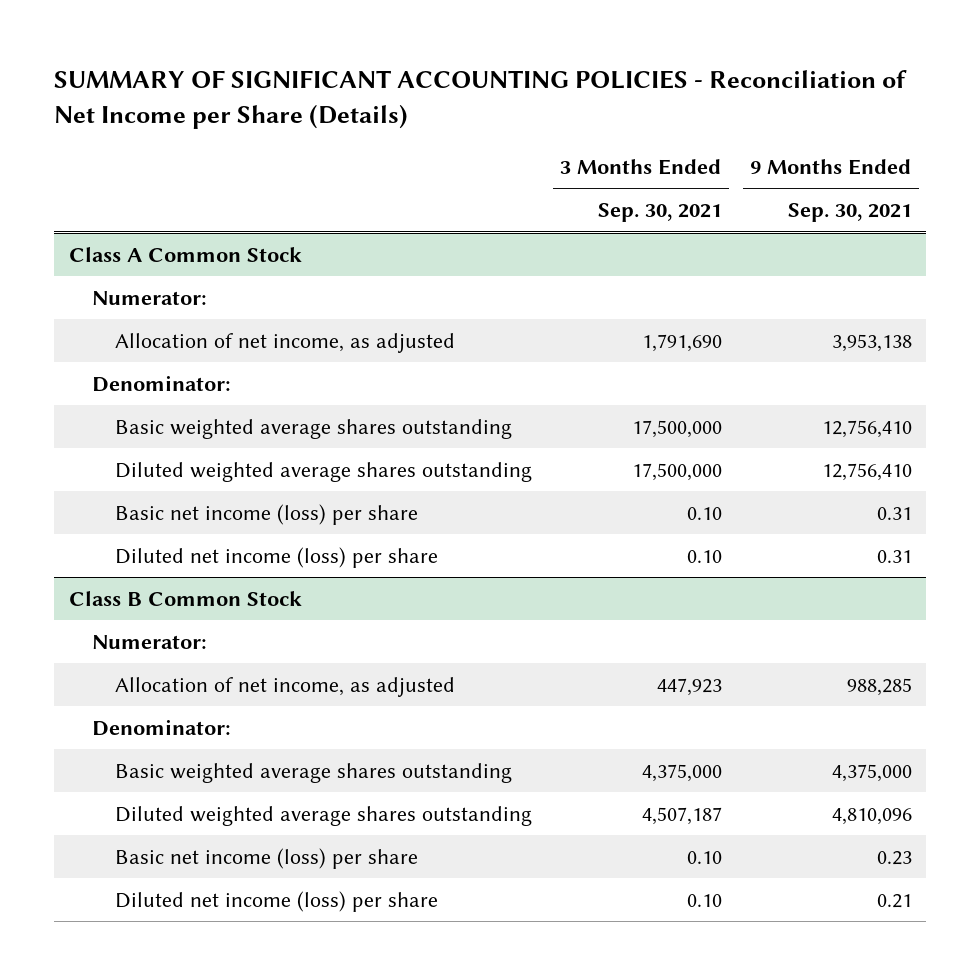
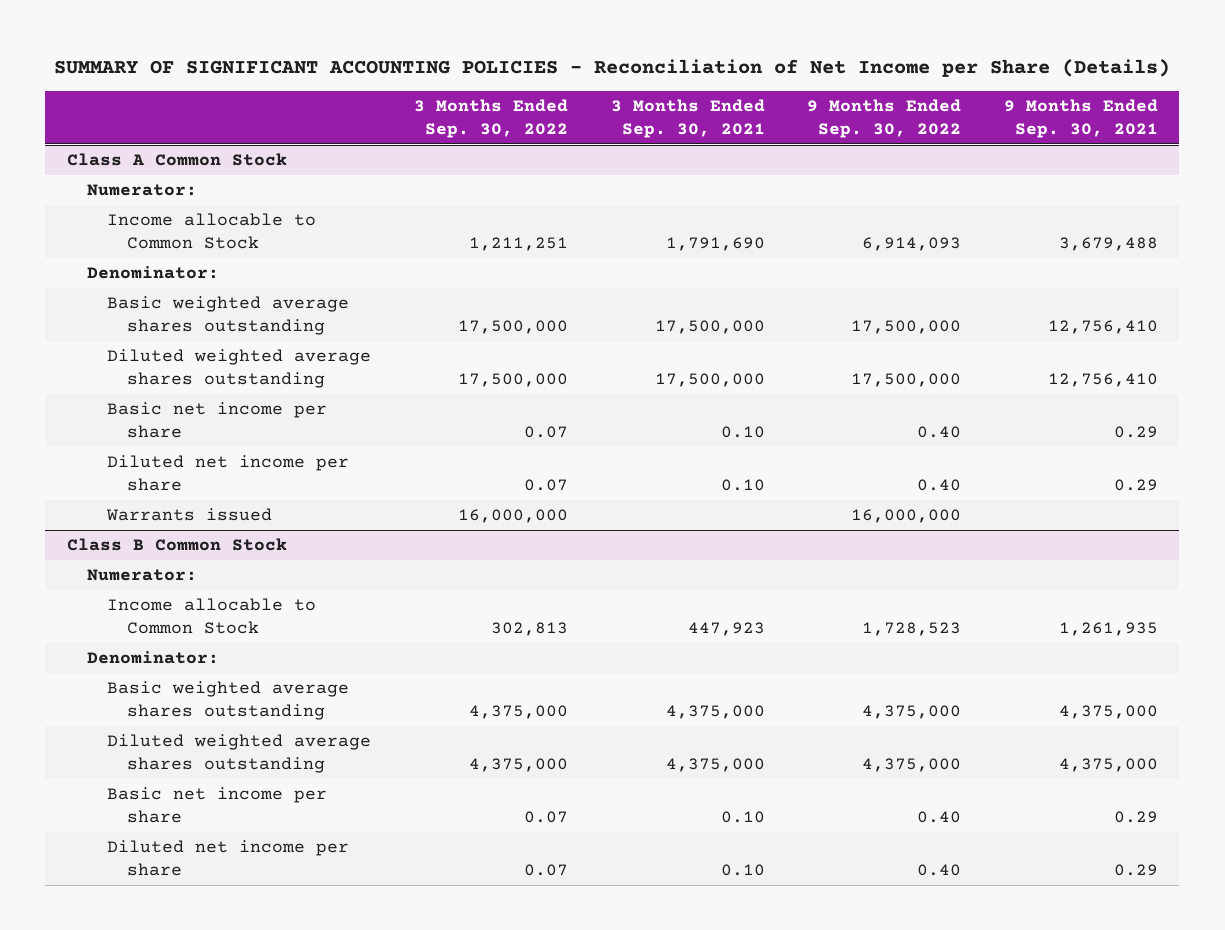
none -> [413,99,568,138] 3 Months Ended Sep. 30, 2022
none -> [807,99,962,138] 9 Months Ended Sep. 30, 2022
[114,332,455,353] Allocation of net income, as adjusted -> none
none -> [107,213,317,249] Income allocable to Common Stock
[114,503,418,525] Basic net income (loss) per share -> [107,402,328,438] Basic net income per share
[876,506,912,520] 0.31 -> [1113,425,1158,438] 0.29
[114,546,438,568] Diluted net income (loss) per share -> [107,455,350,491] Diluted net income per share
[876,549,912,563] 0.31 -> [1113,478,1158,491] 0.29
none -> [106,508,273,522] Warrants issued
[114,676,455,697] Allocation of net income, as adjusted -> none
none -> [107,598,317,634] Income allocable to Common Stock
[641,806,722,825] 4,507,187 -> [665,757,765,772] 4,375,000
[831,807,912,825] 4,810,096 -> [1058,757,1158,772] 4,375,000
[114,847,418,869] Basic net income (loss) per share -> [107,787,328,823] Basic net income per share
[876,850,912,865] 0.23 -> [1113,810,1158,823] 0.29
[114,890,438,912] Diluted net income (loss) per share -> [107,840,350,876] Diluted net income per share
[876,893,912,908] 0.21 -> [1113,863,1158,876] 0.29

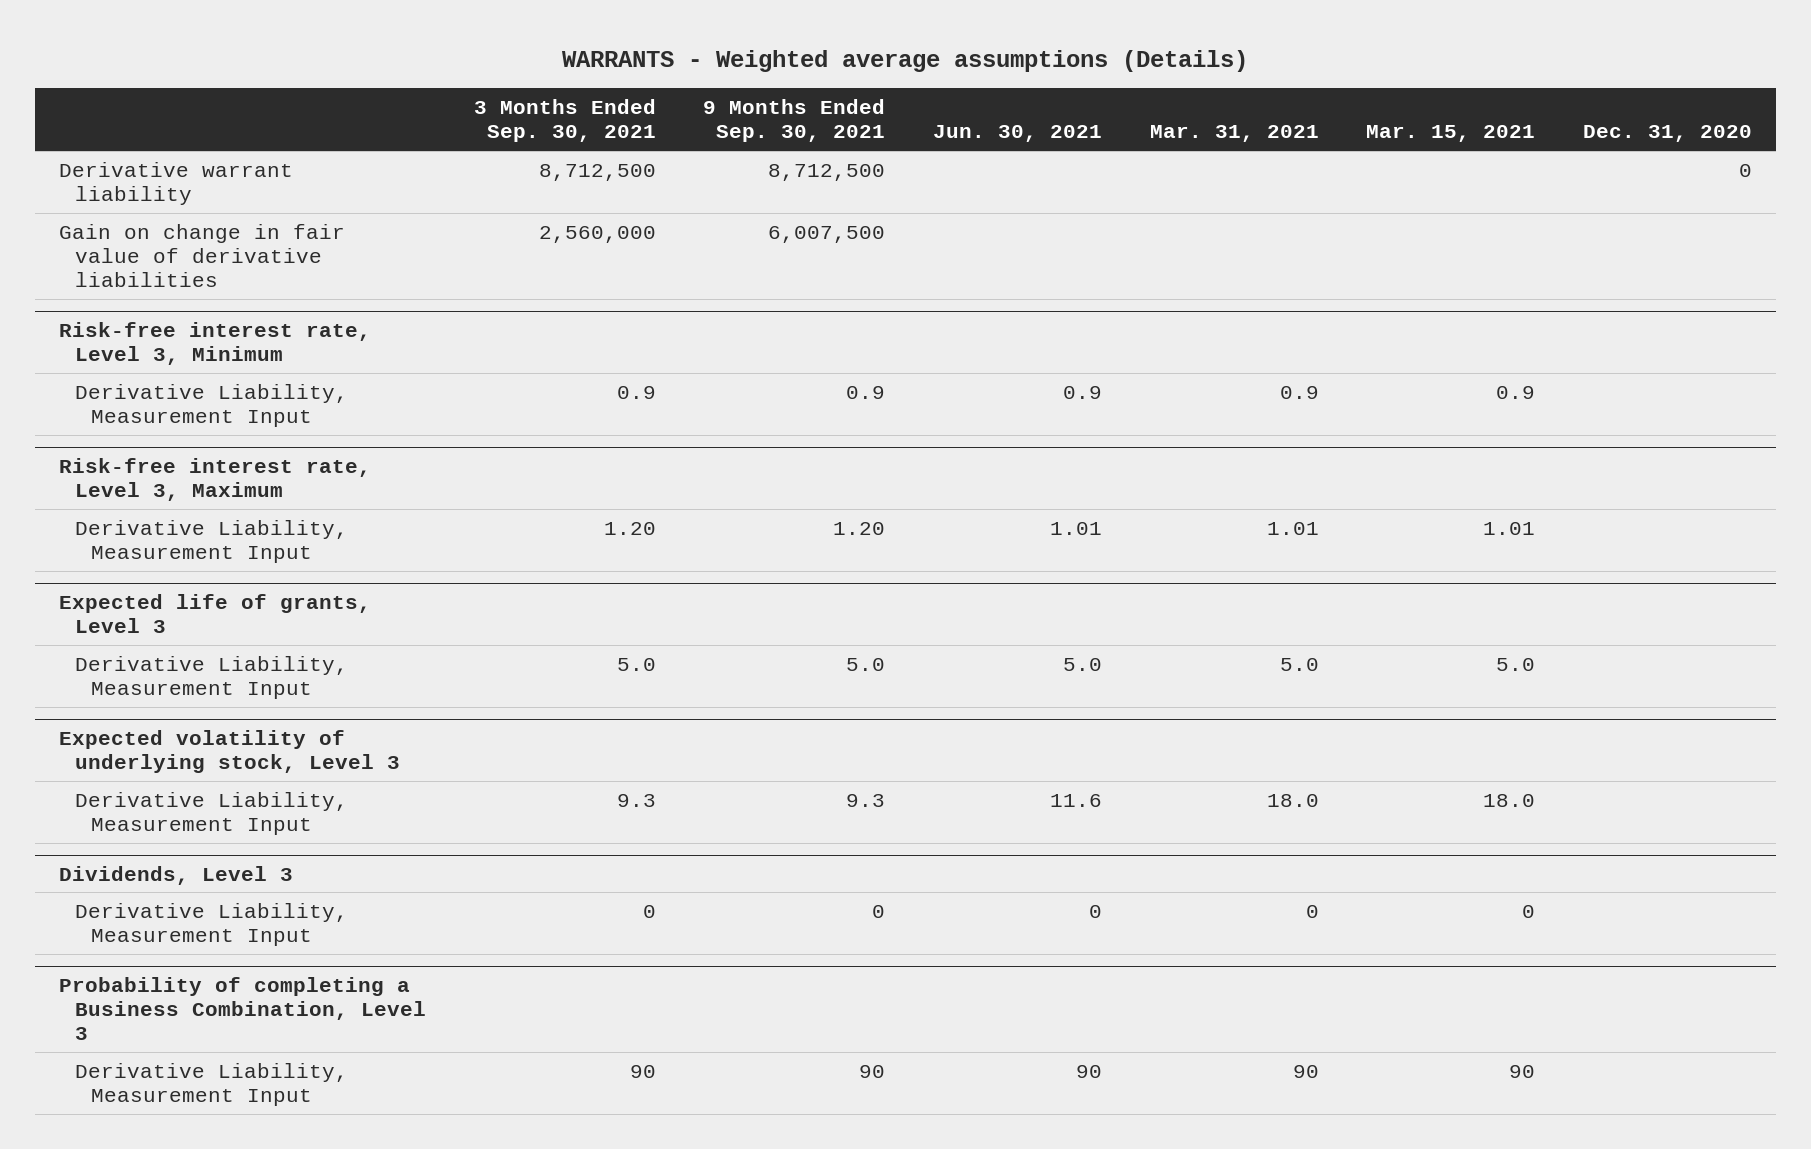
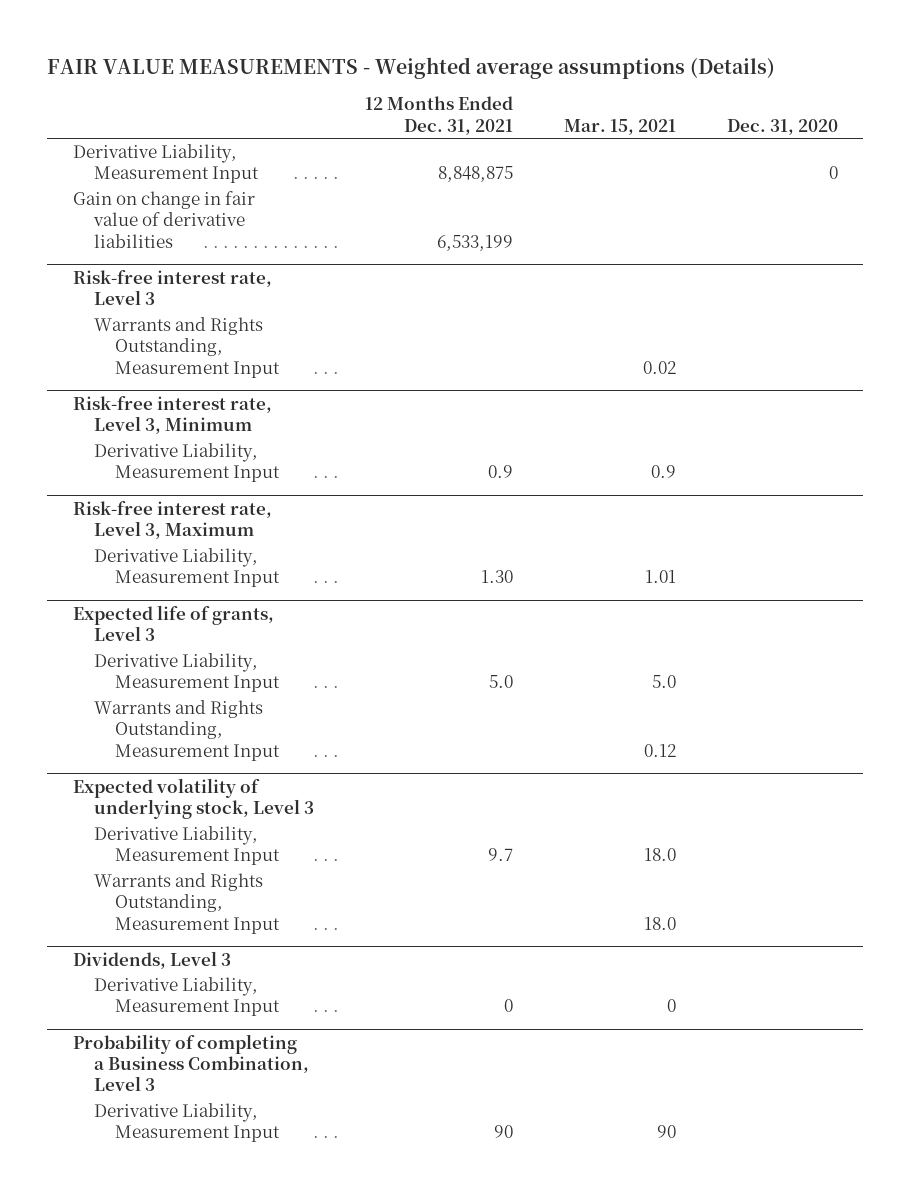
[562,50,1249,73] WARRANTS - Weighted average assumptions (Details) -> [47,56,776,79] FAIR VALUE MEASUREMENTS - Weighted average assumptions (Details)
[473,98,656,143] 3 Months Ended Sep. 30, 2021 -> none
[703,98,886,143] 9 Months Ended Sep. 30, 2021 -> none
[933,125,1103,143] Jun. 30, 2021 -> none
[1149,125,1319,143] Mar. 31, 2021 -> none
none -> [364,96,513,135] 12 Months Ended Dec. 31, 2021
[58,161,293,205] Derivative warrant liability -> none
none -> [72,144,260,184] Derivative Liability, Measurement Input
none -> [72,269,272,306] Risk-free interest rate, Level 3
none -> [94,317,281,378] Warrants and Rights Outstanding, Measurement Input
none -> [94,700,281,761] Warrants and Rights Outstanding, Measurement Input
none -> [94,873,281,934] Warrants and Rights Outstanding, Measurement Input

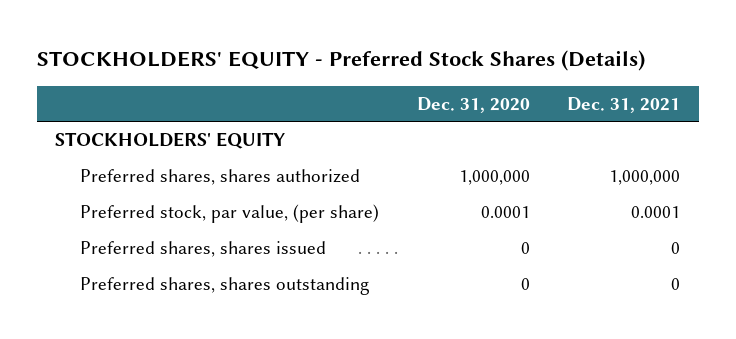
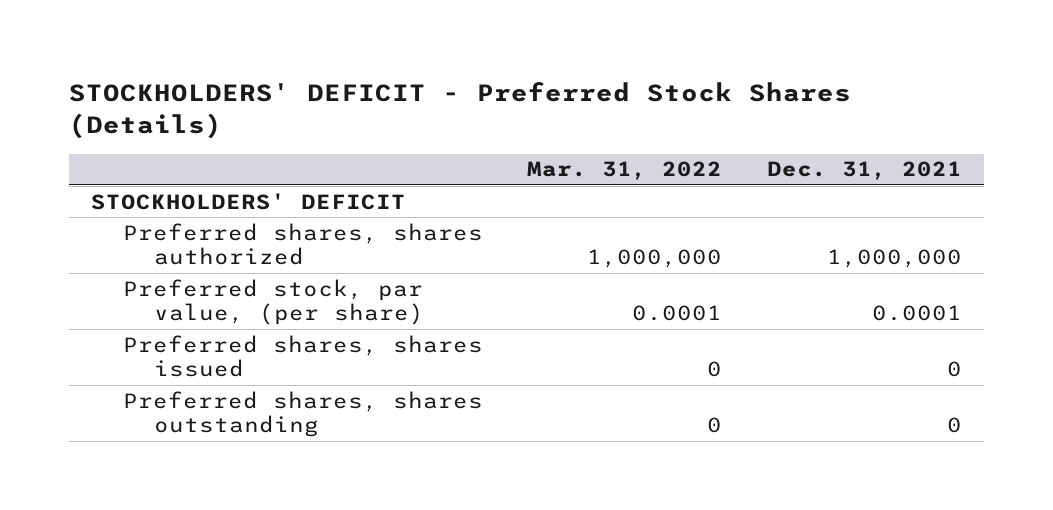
[36,50,645,72] STOCKHOLDERS' EQUITY - Preferred Stock Shares (Details) -> [69,82,852,139] STOCKHOLDERS' DEFICIT - Preferred Stock Shares (Details)
[416,96,530,113] Dec. 31, 2020 -> none
none -> [527,161,723,181] Mar. 31, 2022
[55,132,286,150] STOCKHOLDERS' EQUITY -> [91,192,407,210] STOCKHOLDERS' DEFICIT

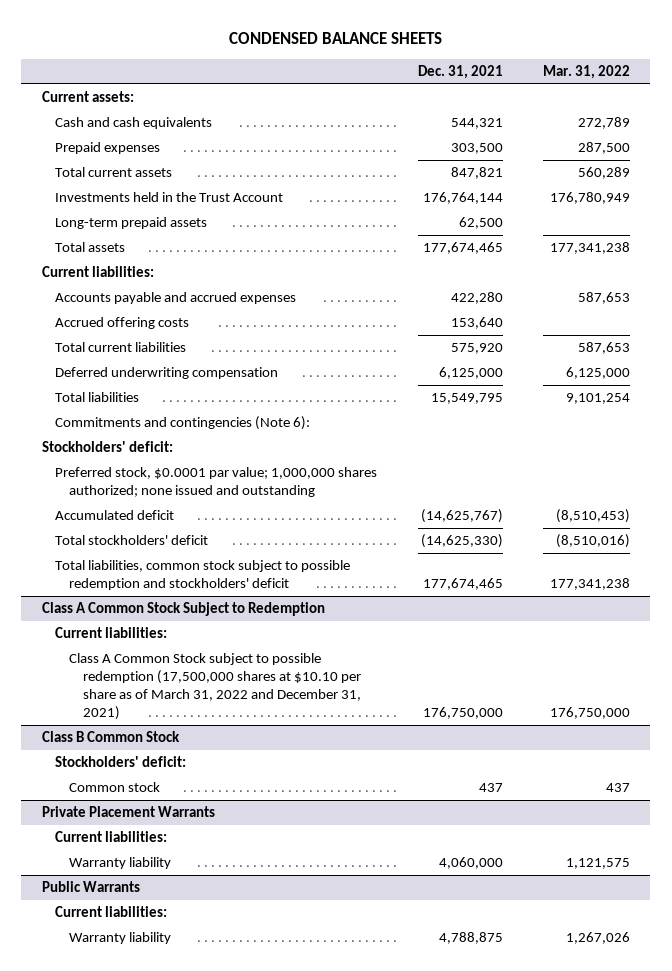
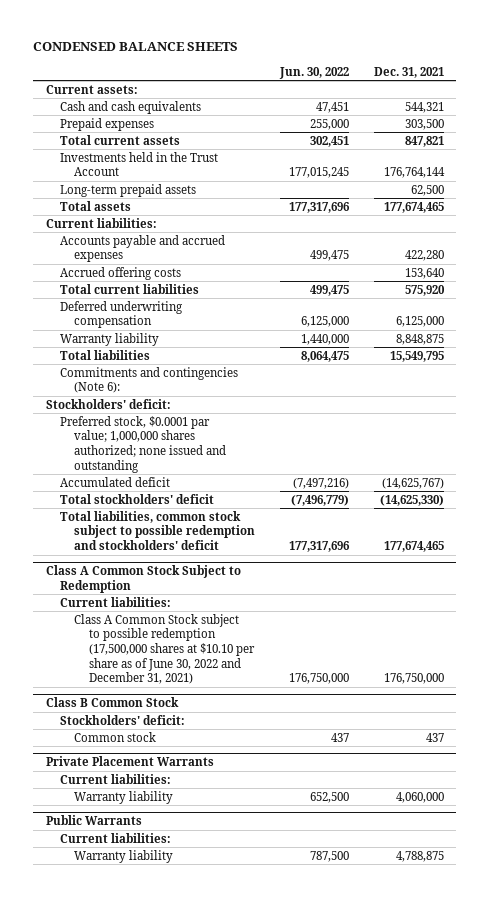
[542,65,630,80] Mar. 31, 2022 -> none
none -> [278,66,349,79] Jun. 30, 2022
none -> [60,332,160,346] Warranty liability
[68,653,361,721] Class A Common Stock subject to possible redemption (17,500,000 shares at $10.10 per share as of March 31, 2022 and December 31, 2021) -> [74,613,255,685] Class A Common Stock subject to possible redemption (17,500,000 shares at $10.10 per share as of June 30, 2022 and December 31, 2021)

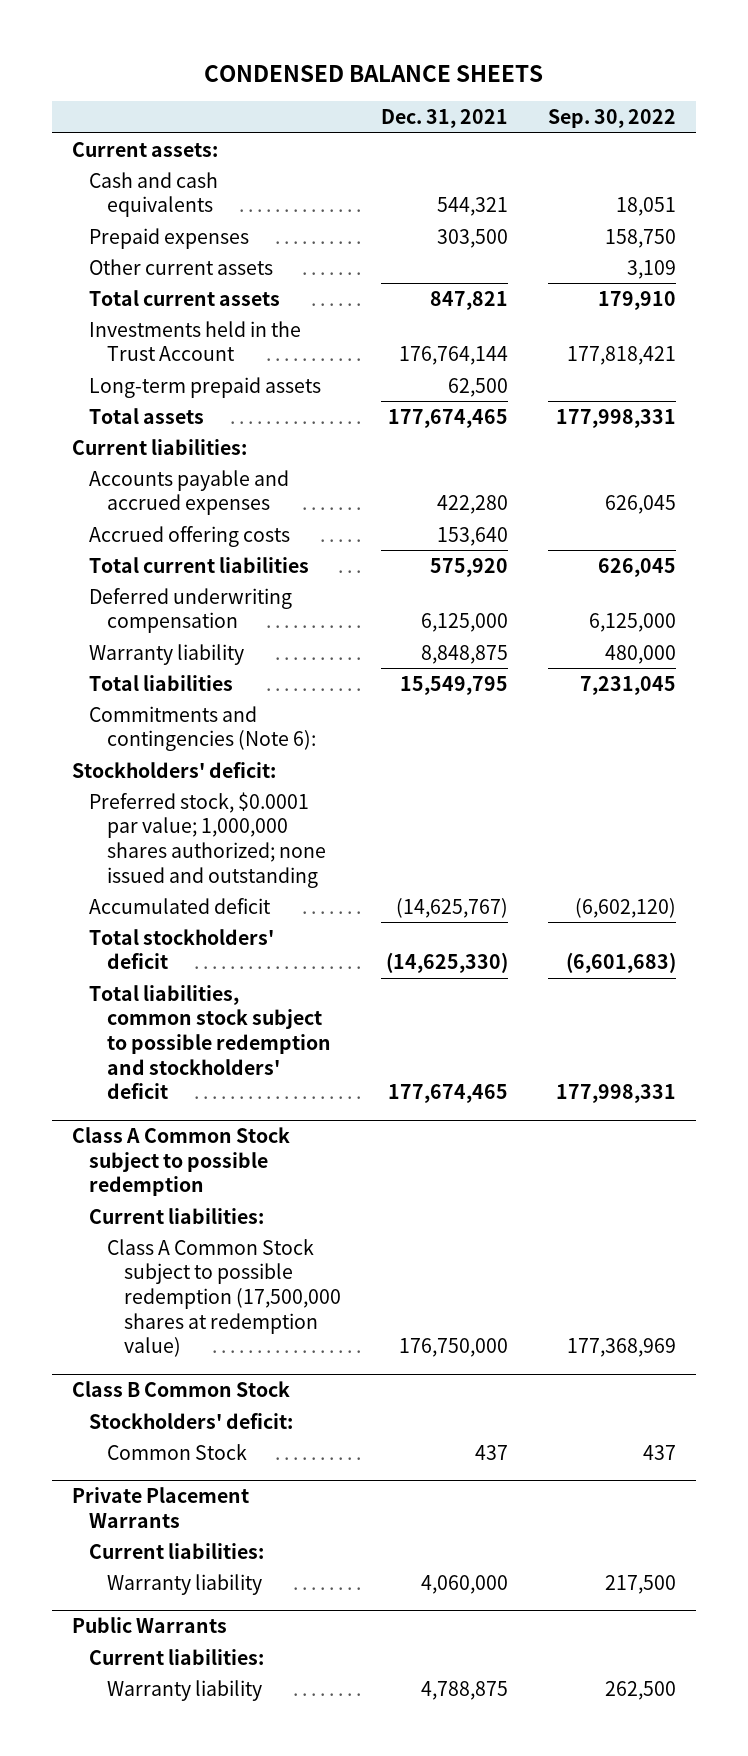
[278,66,349,79] Jun. 30, 2022 -> none
none -> [548,109,677,129] Sep. 30, 2022
none -> [89,258,274,275] Other current assets
[45,565,241,593] Class A Common Stock Subject to Redemption -> [71,1127,290,1197] Class A Common Stock subject to possible redemption
[74,613,255,685] Class A Common Stock subject to possible redemption (17,500,000 shares at $10.10 per share as of June 30, 2022 and December 31, 2021) -> [106,1238,342,1358] Class A Common Stock subject to possible redemption (17,500,000 shares at redemption value)
[74,731,157,742] Common stock -> [106,1443,247,1460] Common Stock

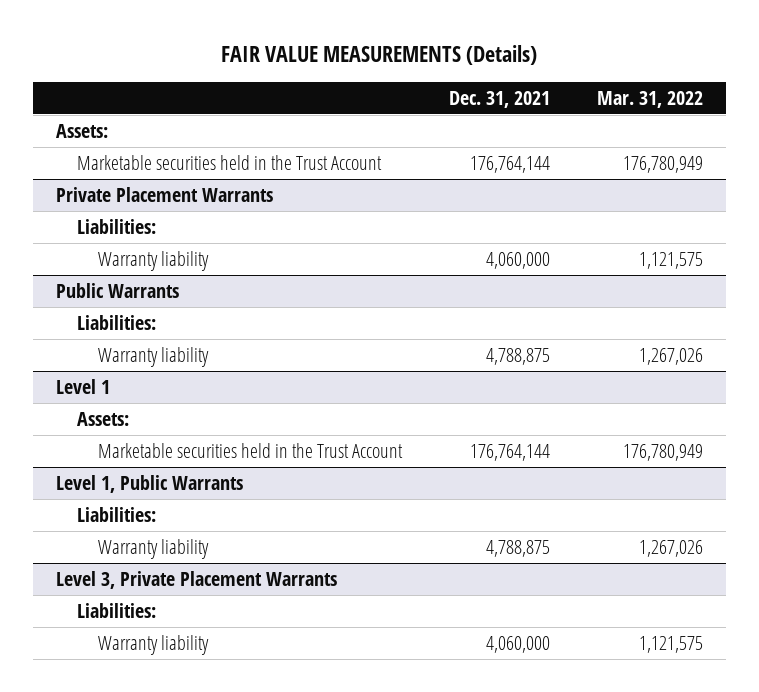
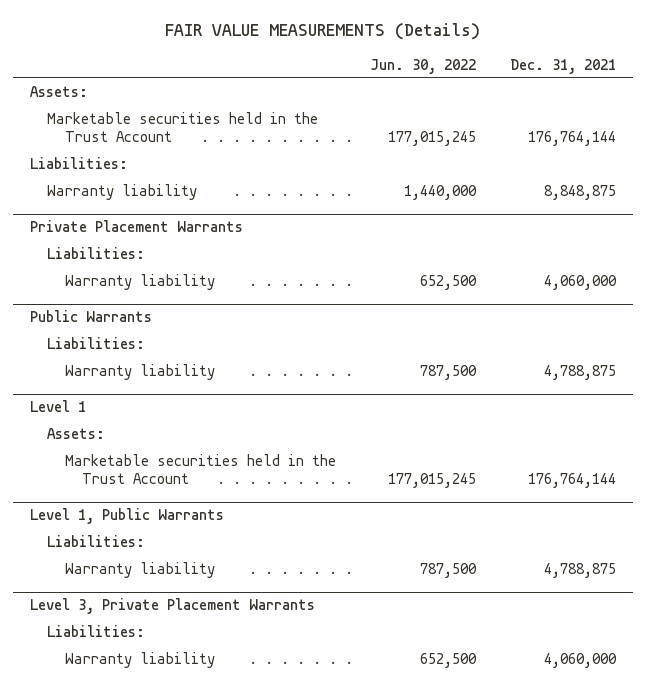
[596,90,703,108] Mar. 31, 2022 -> none
none -> [369,58,476,74] Jun. 30, 2022
none -> [30,157,129,170] Liabilities:
none -> [47,184,198,201] Warranty liability

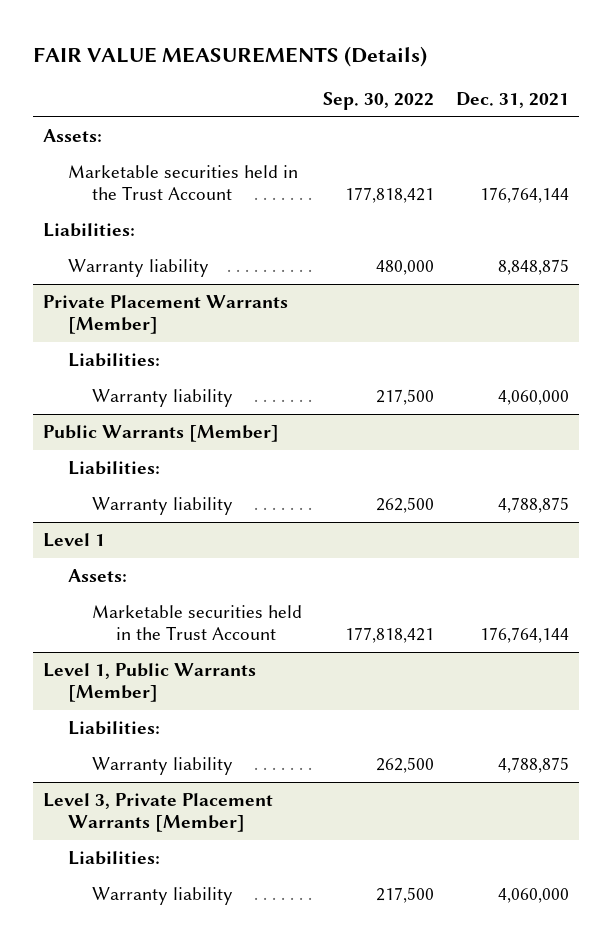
[369,58,476,74] Jun. 30, 2022 -> none
none -> [323,91,435,110] Sep. 30, 2022
[30,220,244,233] Private Placement Warrants -> [43,295,289,335] Private Placement Warrants [Member]
[30,310,153,323] Public Warrants -> [43,425,280,443] Public Warrants [Member]
[30,508,225,525] Level 1, Public Warrants -> [43,663,257,703] Level 1, Public Warrants [Member]
[30,598,316,615] Level 3, Private Placement Warrants -> [43,793,274,833] Level 3, Private Placement Warrants [Member]

